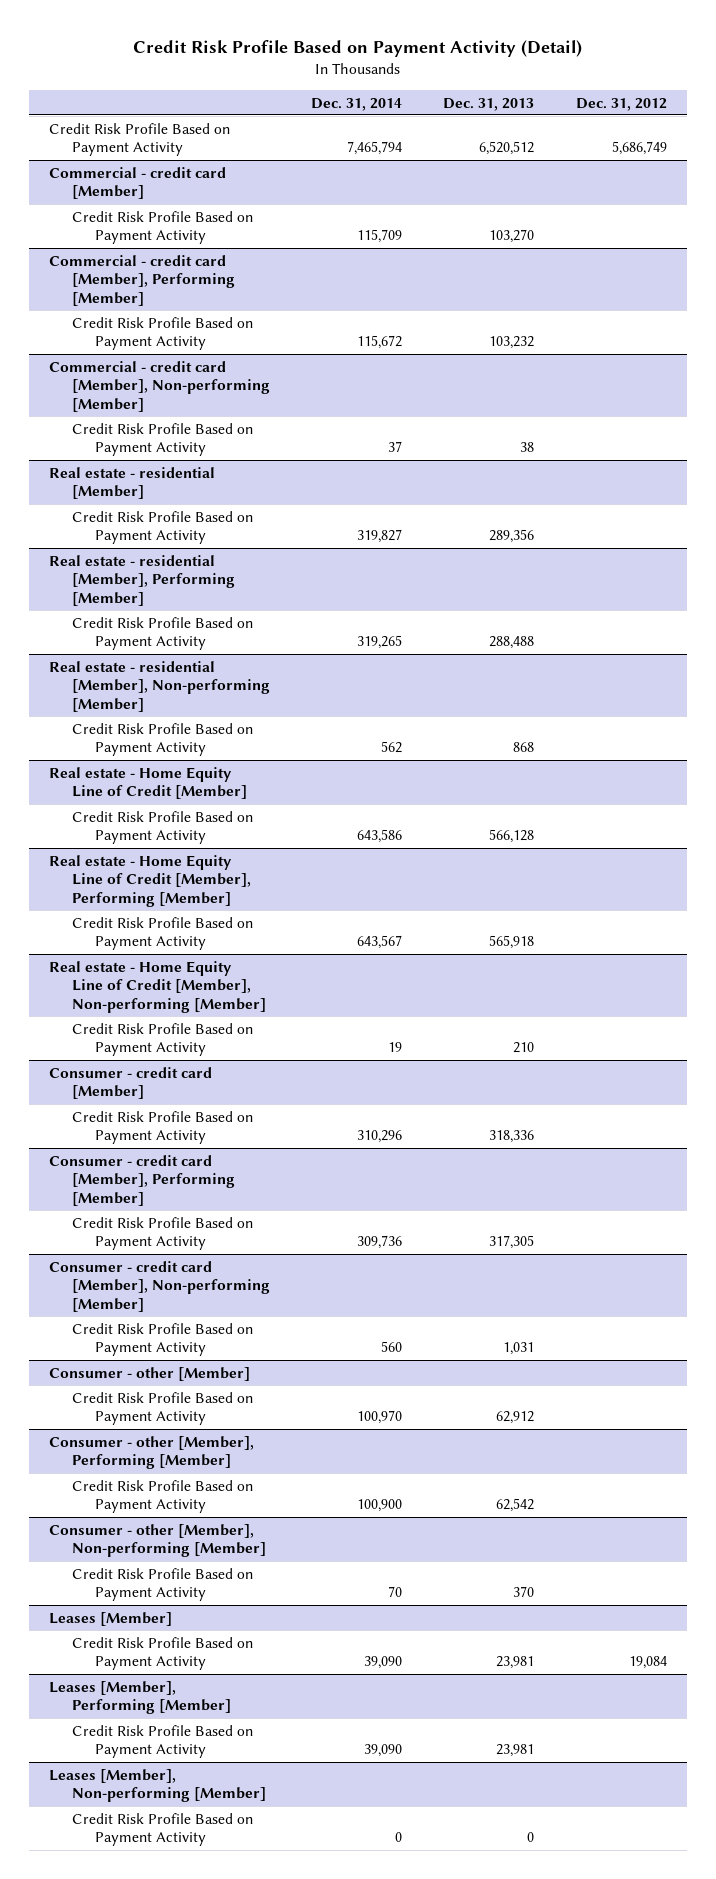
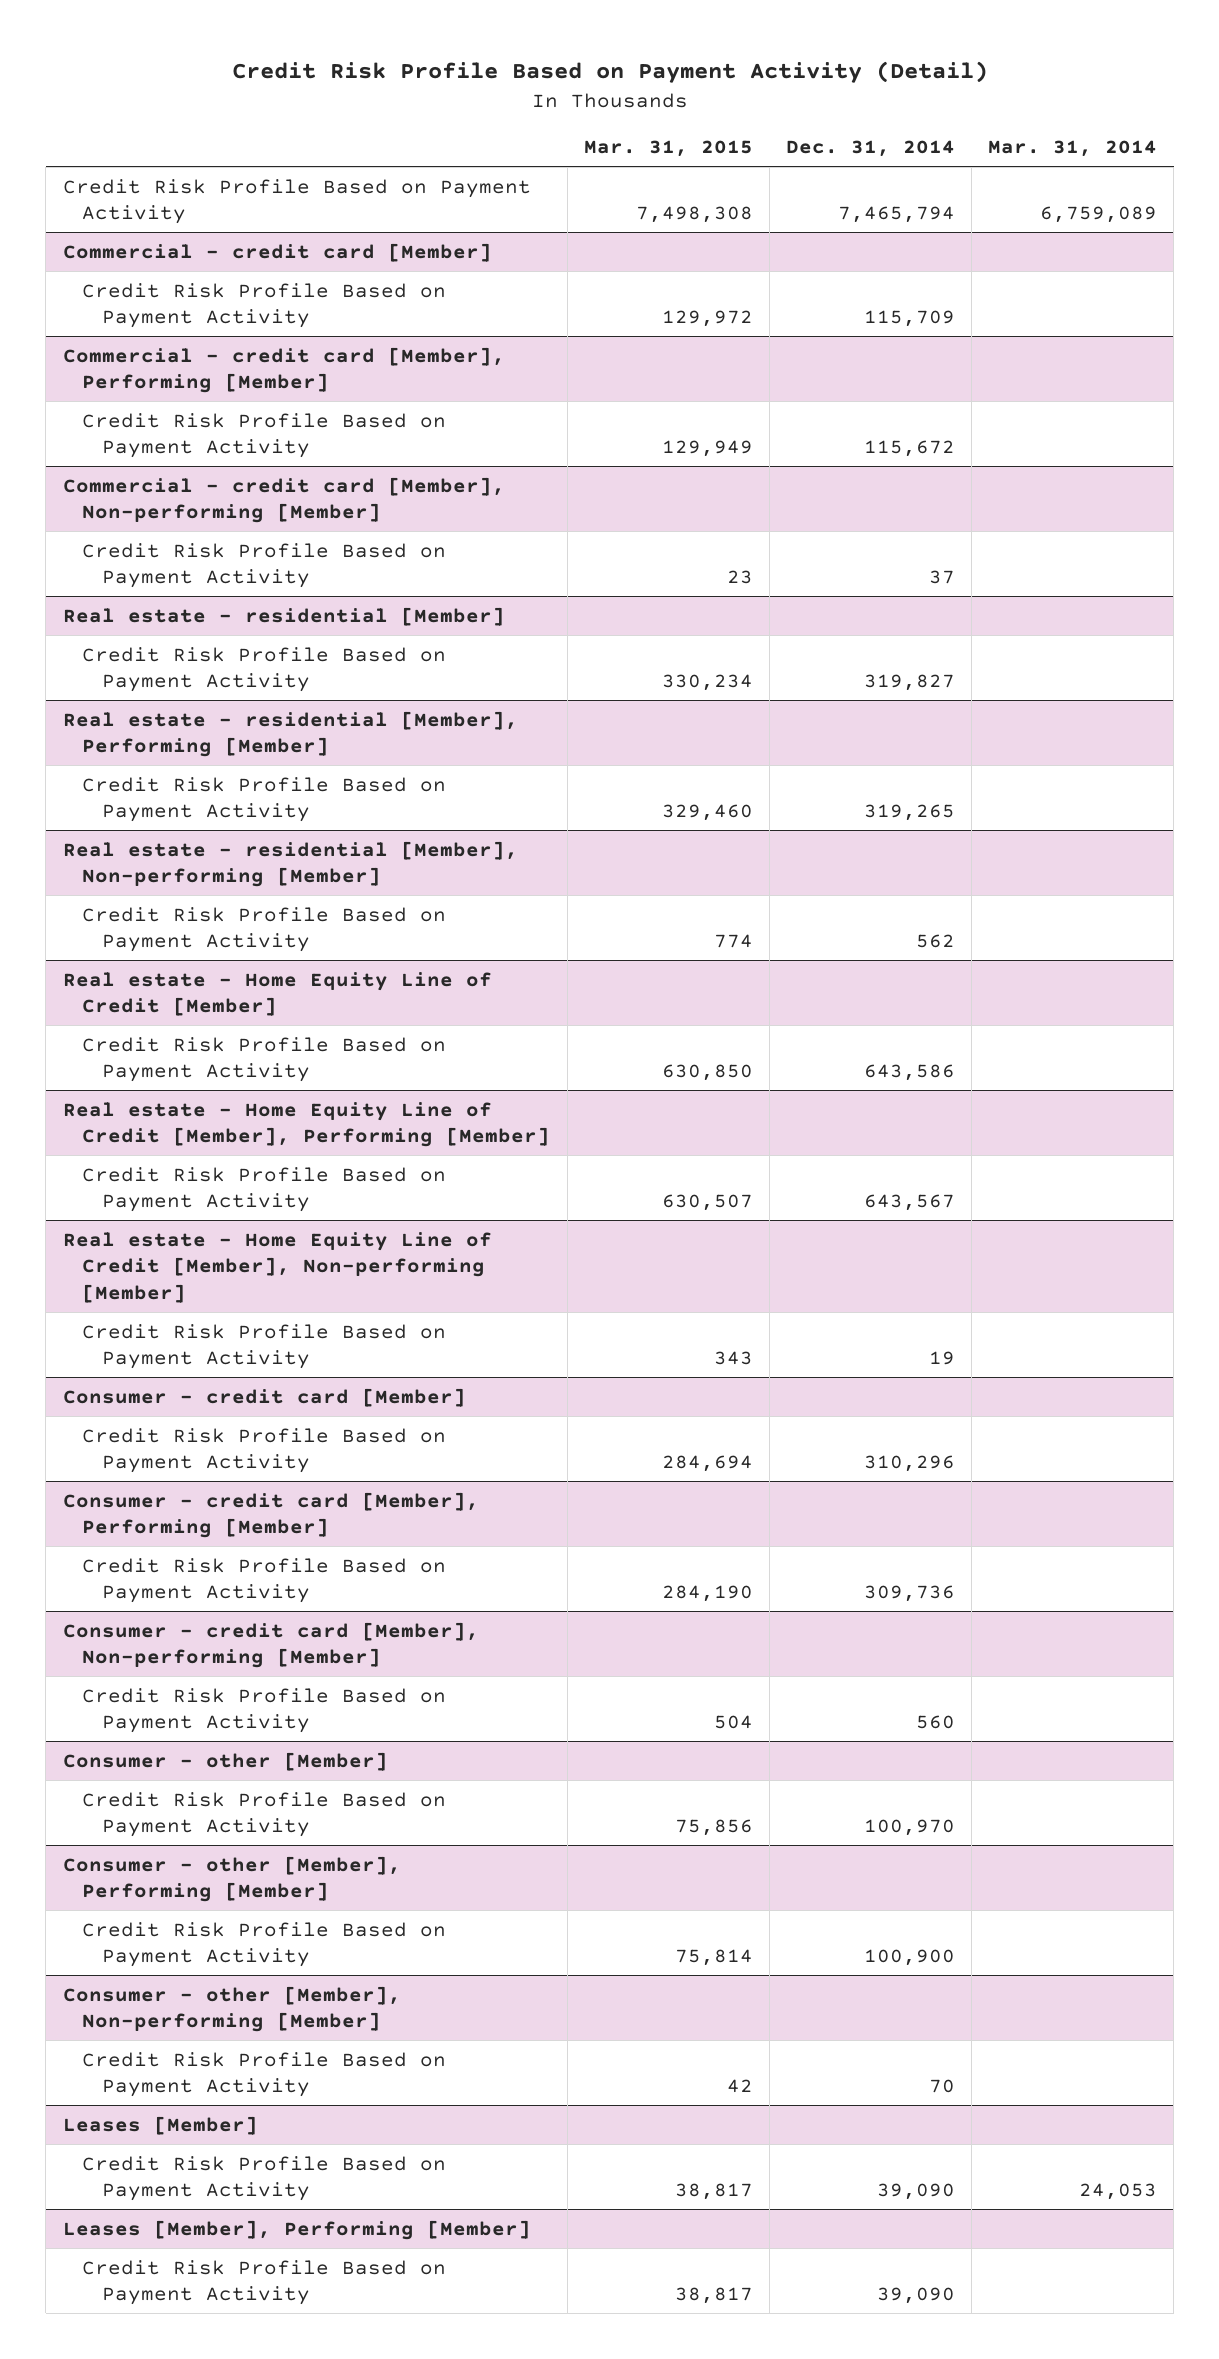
[443,97,535,111] Dec. 31, 2013 -> none
[575,97,667,111] Dec. 31, 2012 -> none
none -> [583,140,753,158] Mar. 31, 2015
none -> [987,140,1157,158] Mar. 31, 2014
[49,1768,266,1803] Leases [Member], Non-performing [Member] -> none
[71,1812,253,1847] Credit Risk Profile Based on Payment Activity -> none

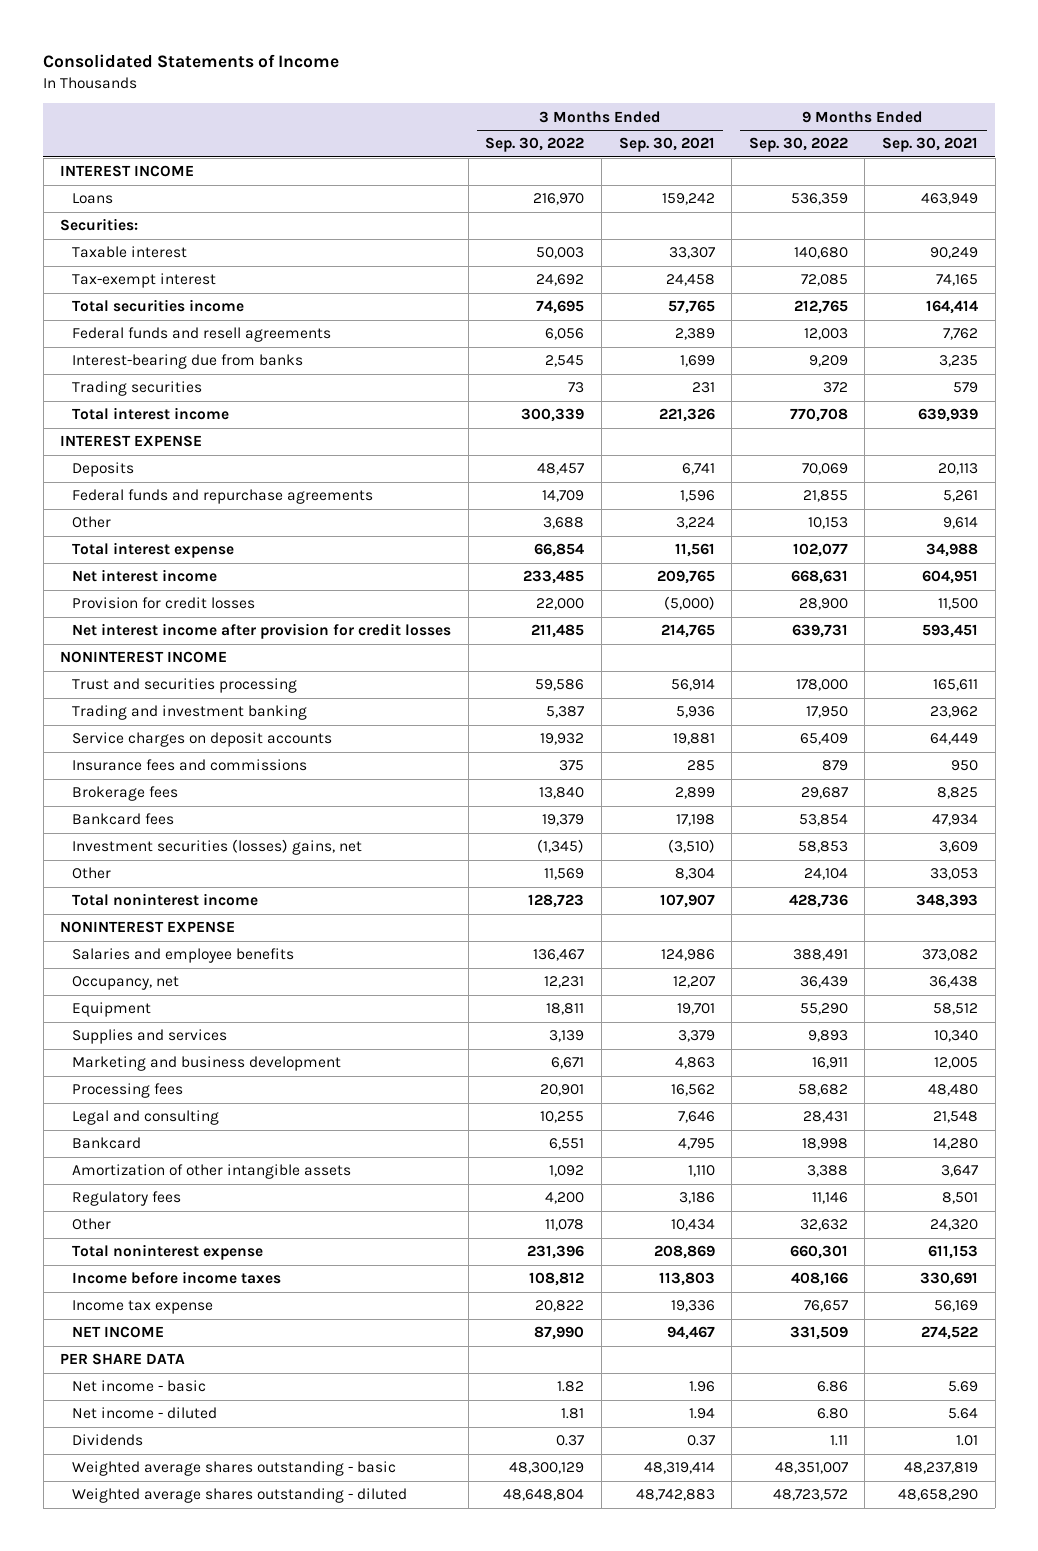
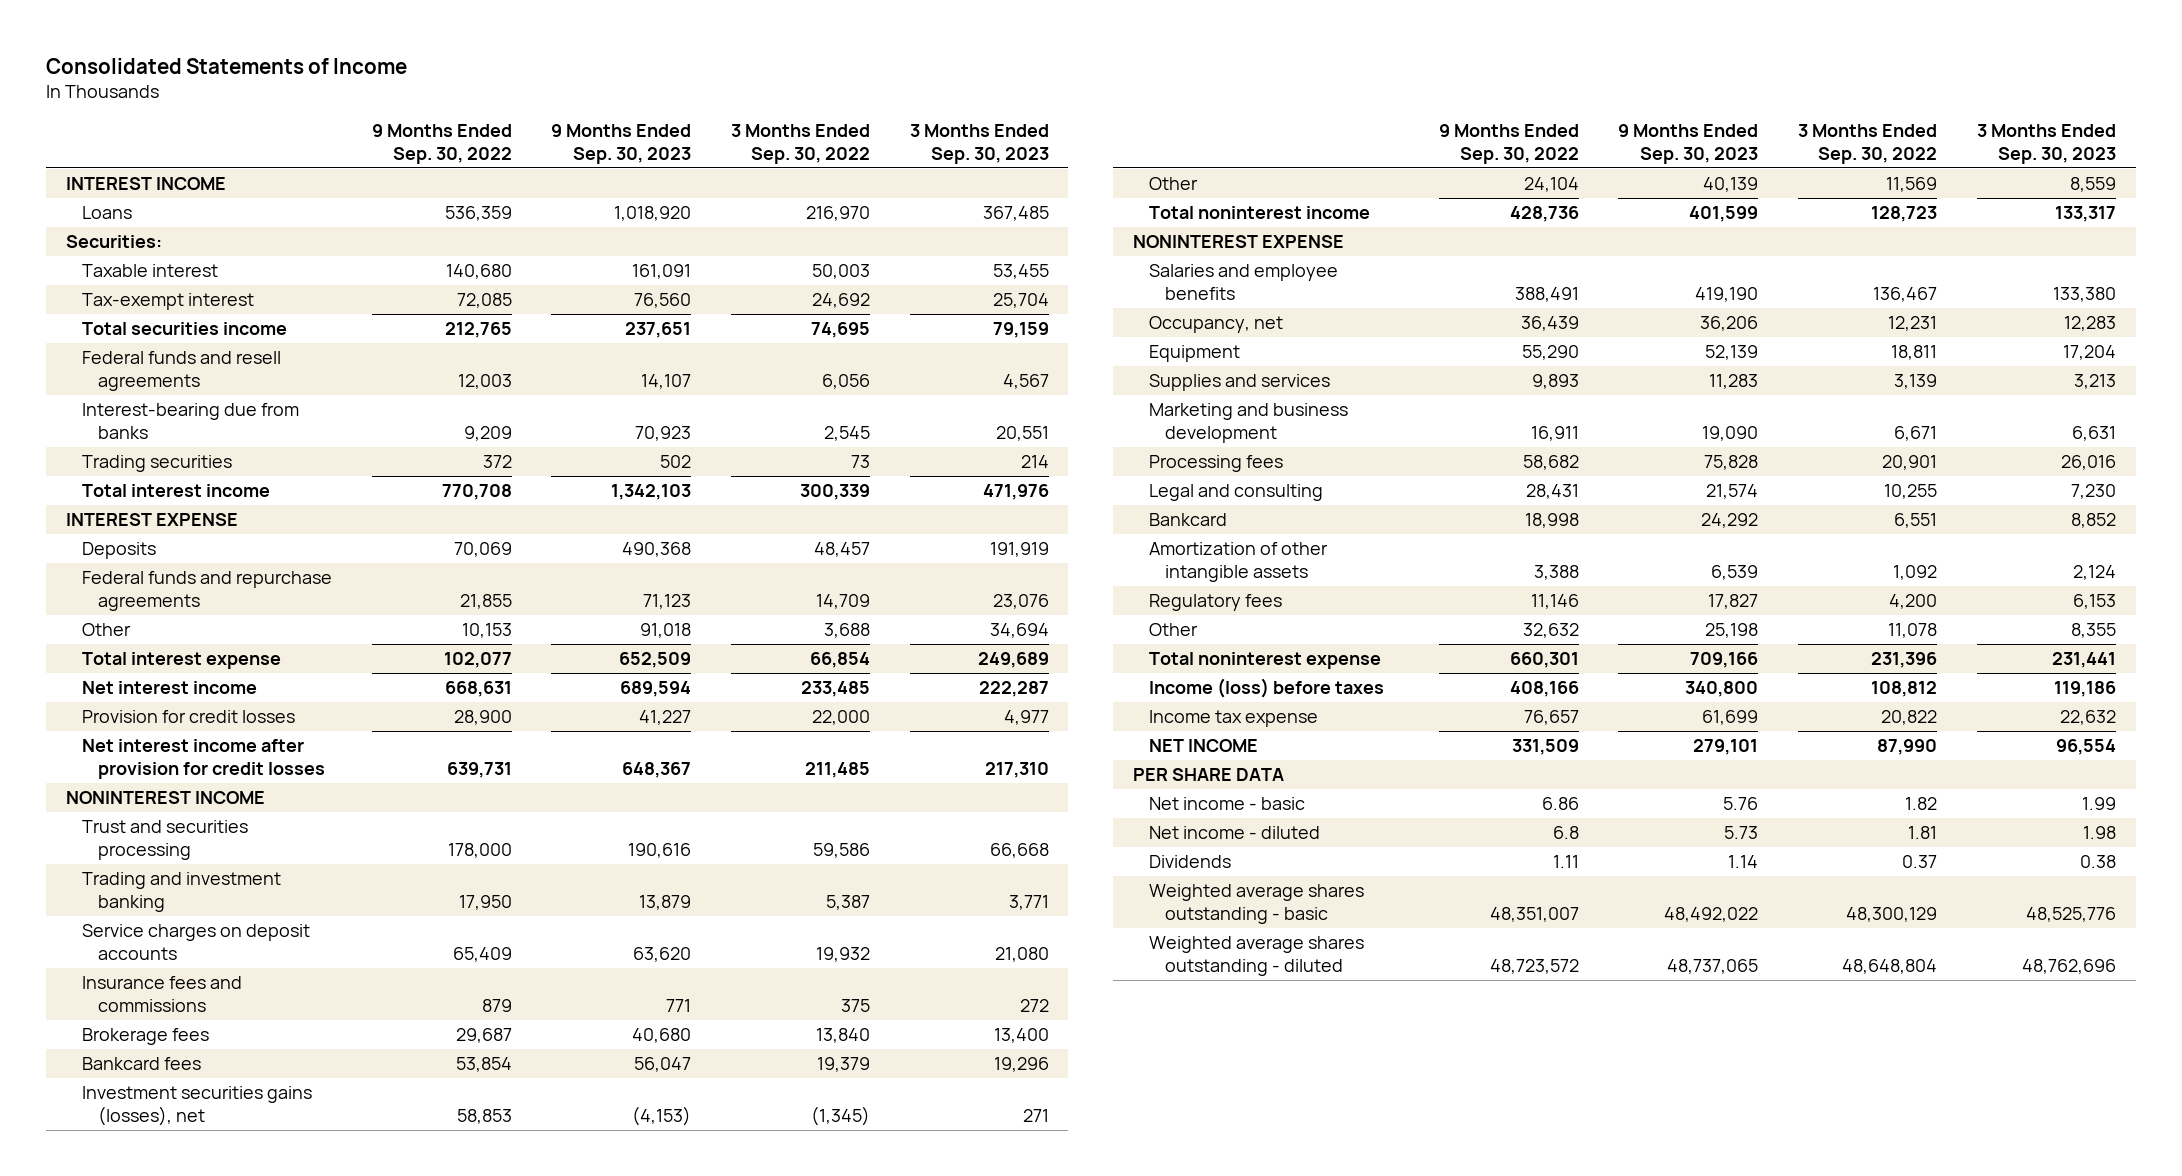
[618,137,715,153] Sep. 30, 2021 -> none
[881,137,978,153] Sep. 30, 2021 -> none
none -> [551,124,692,164] 9 Months Ended Sep. 30, 2023
none -> [909,124,1049,164] 3 Months Ended Sep. 30, 2023
[72,839,363,856] Investment securities (losses) gains, net -> [81,1086,312,1126] Investment securities gains (losses), net
[72,1271,282,1285] Income before income taxes -> [1149,678,1385,699] Income (loss) before taxes
[816,1408,848,1420] 6.80 -> [1552,826,1579,840] 6.8

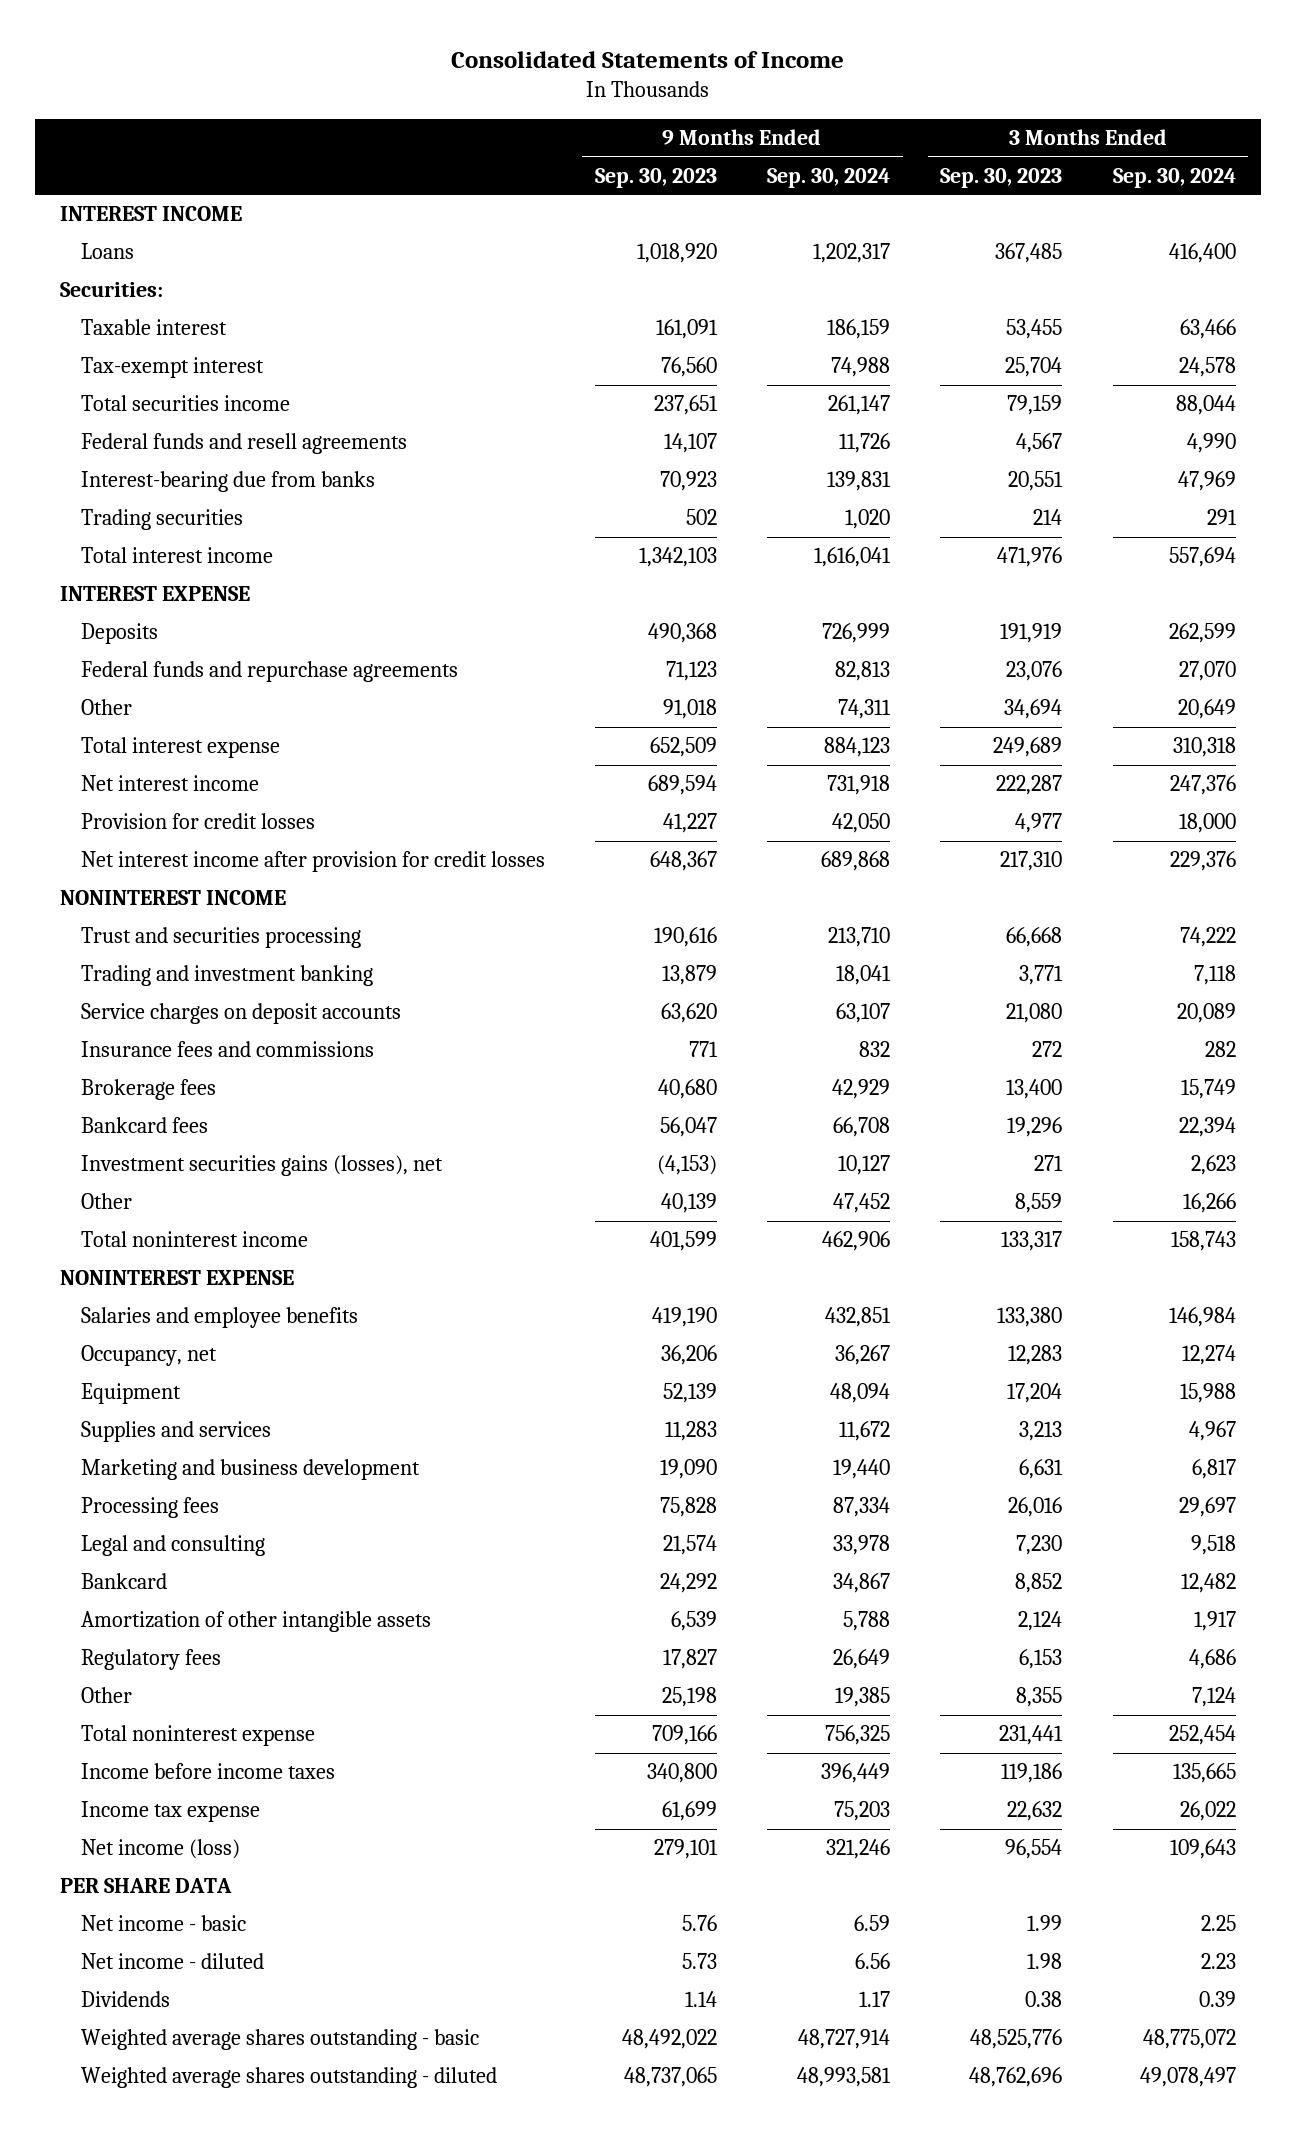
[371,124,512,164] 9 Months Ended Sep. 30, 2022 -> none
[730,124,870,164] 3 Months Ended Sep. 30, 2022 -> none
none -> [767,167,891,188] Sep. 30, 2024
none -> [1112,167,1236,188] Sep. 30, 2024
[1149,678,1385,699] Income (loss) before taxes -> [80,1763,335,1780] Income before income taxes
[1149,739,1259,753] NET INCOME -> [80,1839,240,1860] Net income (loss)

